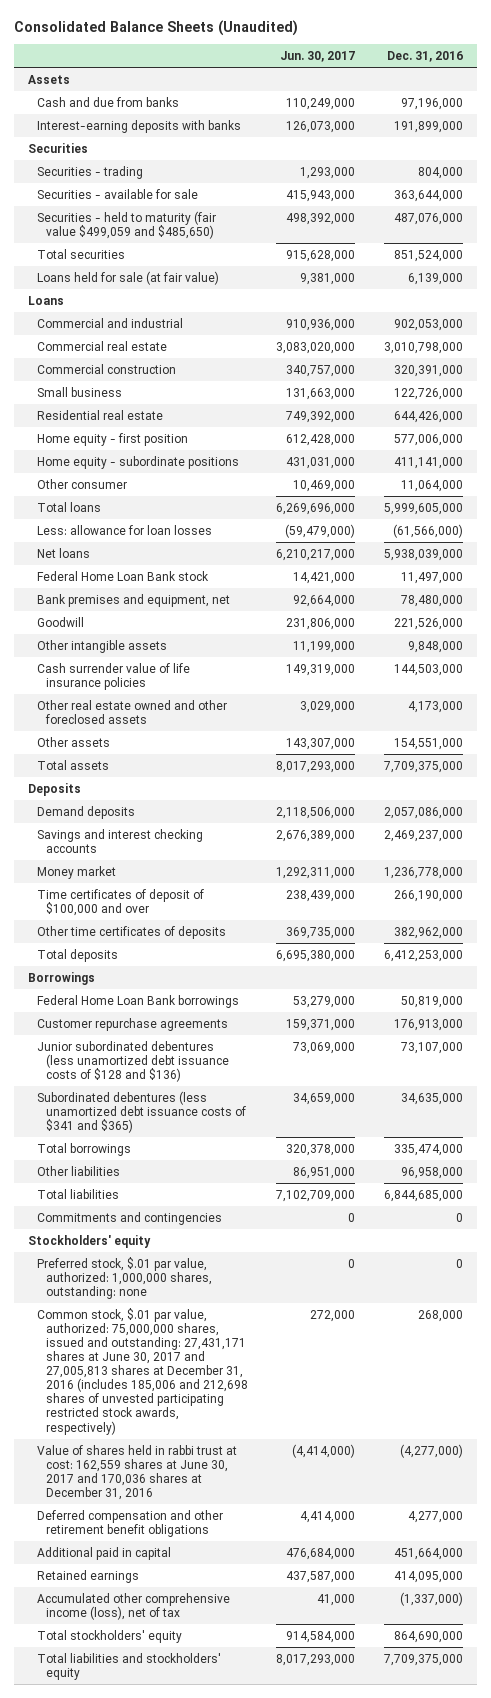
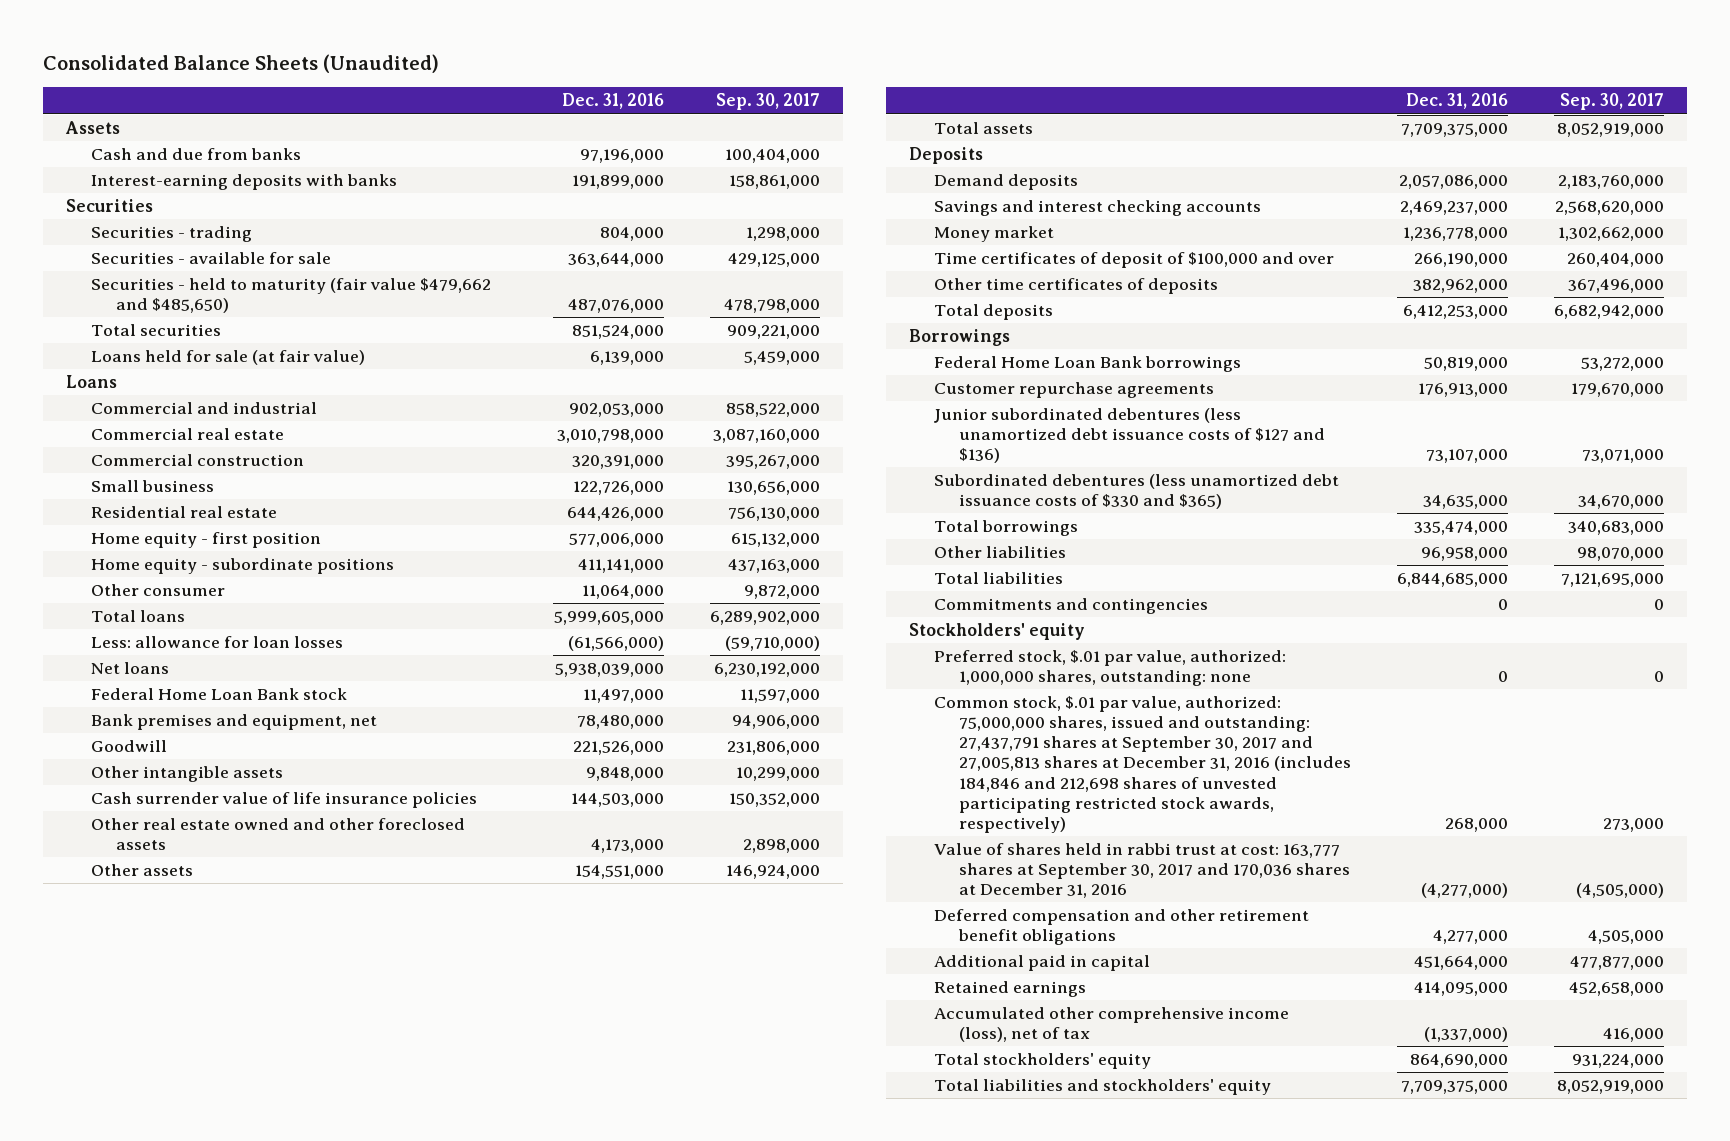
[280,51,356,63] Jun. 30, 2017 -> none
none -> [716,93,821,111] Sep. 30, 2017
[36,210,216,239] Securities - held to maturity (fair value $499,059 and $485,650) -> [90,278,491,314] Securities - held to maturity (fair value $479,662 and $485,650)
[36,1040,229,1082] Junior subordinated debentures (less unamortized debt issuance costs of $128 and $136) -> [934,408,1325,464] Junior subordinated debentures (less unamortized debt issuance costs of $127 and $136)
[36,1090,246,1133] Subordinated debentures (less unamortized debt issuance costs of $341 and $365) -> [934,474,1340,510] Subordinated debentures (less unamortized debt issuance costs of $330 and $365)
[36,1307,248,1435] Common stock, $.01 par value, authorized: 75,000,000 shares, issued and outstanding: 27,431,171 shares at June 30, 2017 and 27,005,813 shares at December 31, 2016 (includes 185,006 and 212,698 shares of unvested participating restricted stock awards, respectively) -> [934,696,1351,833] Common stock, $.01 par value, authorized: 75,000,000 shares, issued and outstanding: 27,437,791 shares at September 30, 2017 and 27,005,813 shares at December 31, 2016 (includes 184,846 and 212,698 shares of unvested participating restricted stock awards, respectively)
[36,1444,237,1501] Value of shares held in rabbi trust at cost: 162,559 shares at June 30, 2017 and 170,036 shares at December 31, 2016 -> [934,843,1350,899] Value of shares held in rabbi trust at cost: 163,777 shares at September 30, 2017 and 170,036 shares at December 31, 2016

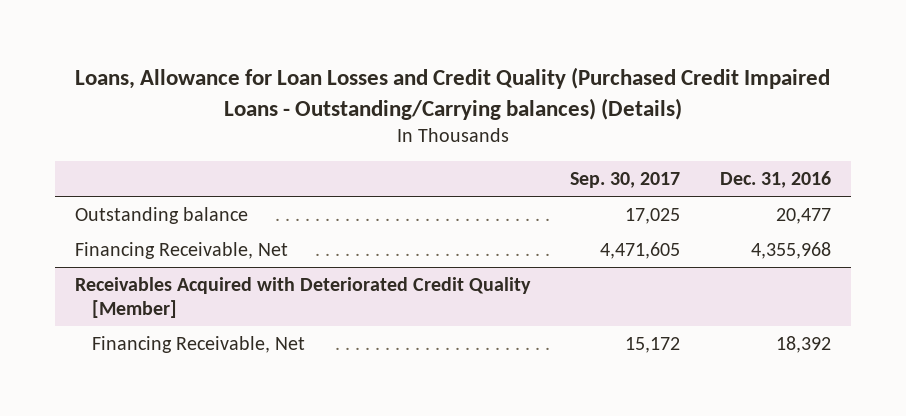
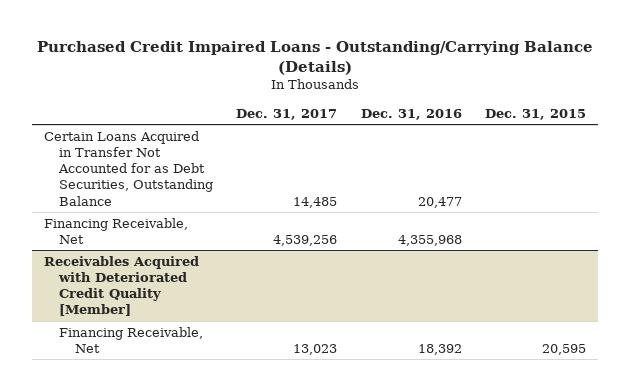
[75,67,831,120] Loans, Allowance for Loan Losses and Credit Quality (Purchased Credit Impaired Loans - Outstanding/Carrying balances) (Details) -> [36,40,593,75] Purchased Credit Impaired Loans - Outstanding/Carrying Balance (Details)
[570,172,681,189] Sep. 30, 2017 -> none
none -> [236,108,338,120] Dec. 31, 2017
none -> [485,108,587,120] Dec. 31, 2015
[75,206,249,224] Outstanding balance -> [43,130,214,206] Certain Loans Acquired in Transfer Not Accounted for as Debt Securities, Outstanding Balance

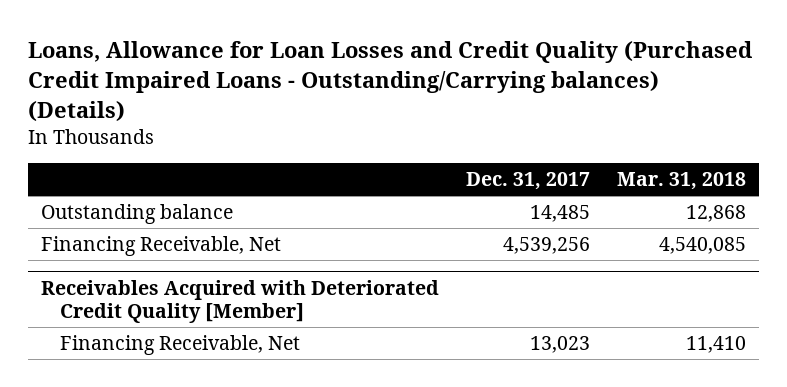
[36,40,593,75] Purchased Credit Impaired Loans - Outstanding/Carrying Balance (Details) -> [27,40,752,122] Loans, Allowance for Loan Losses and Credit Quality (Purchased Credit Impaired Loans - Outstanding/Carrying balances) (Details)
[360,108,462,120] Dec. 31, 2016 -> none
[485,108,587,120] Dec. 31, 2015 -> none
none -> [616,172,746,191] Mar. 31, 2018
[43,130,214,206] Certain Loans Acquired in Transfer Not Accounted for as Debt Securities, Outstanding Balance -> [41,204,234,225] Outstanding balance

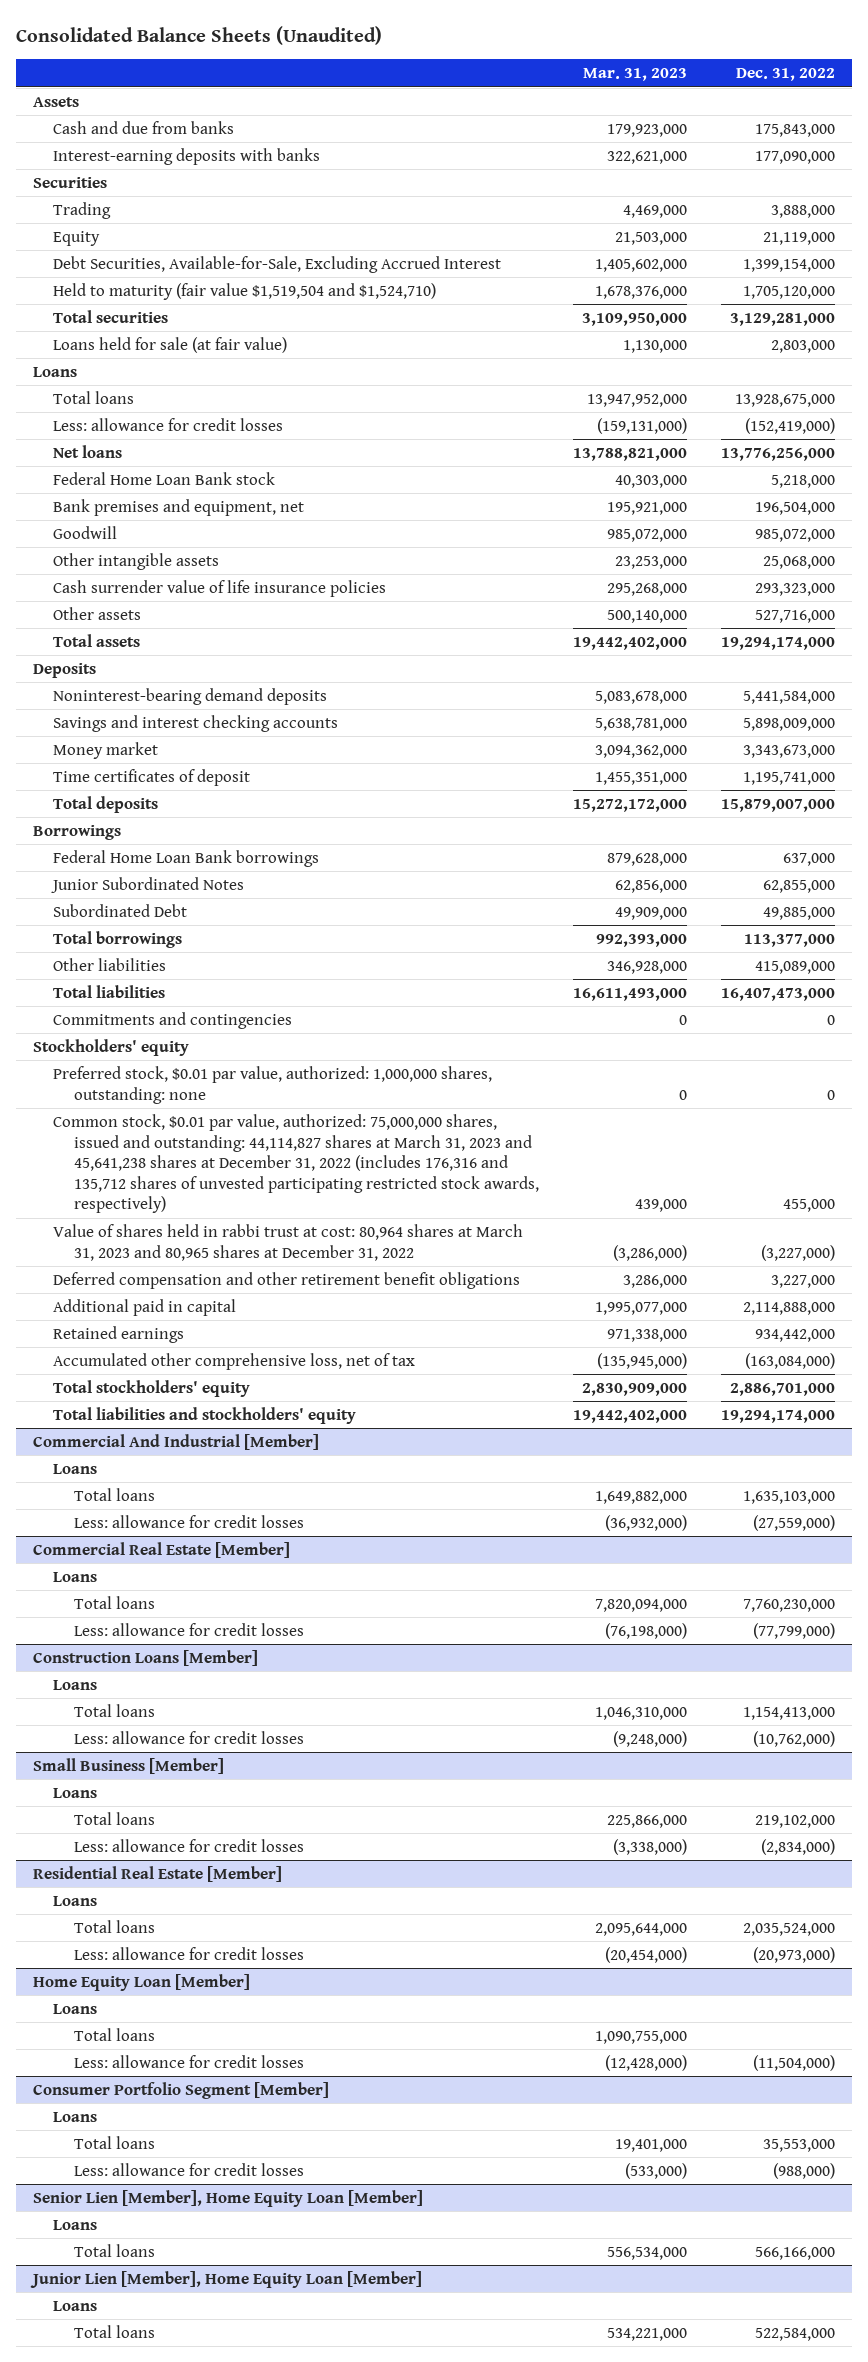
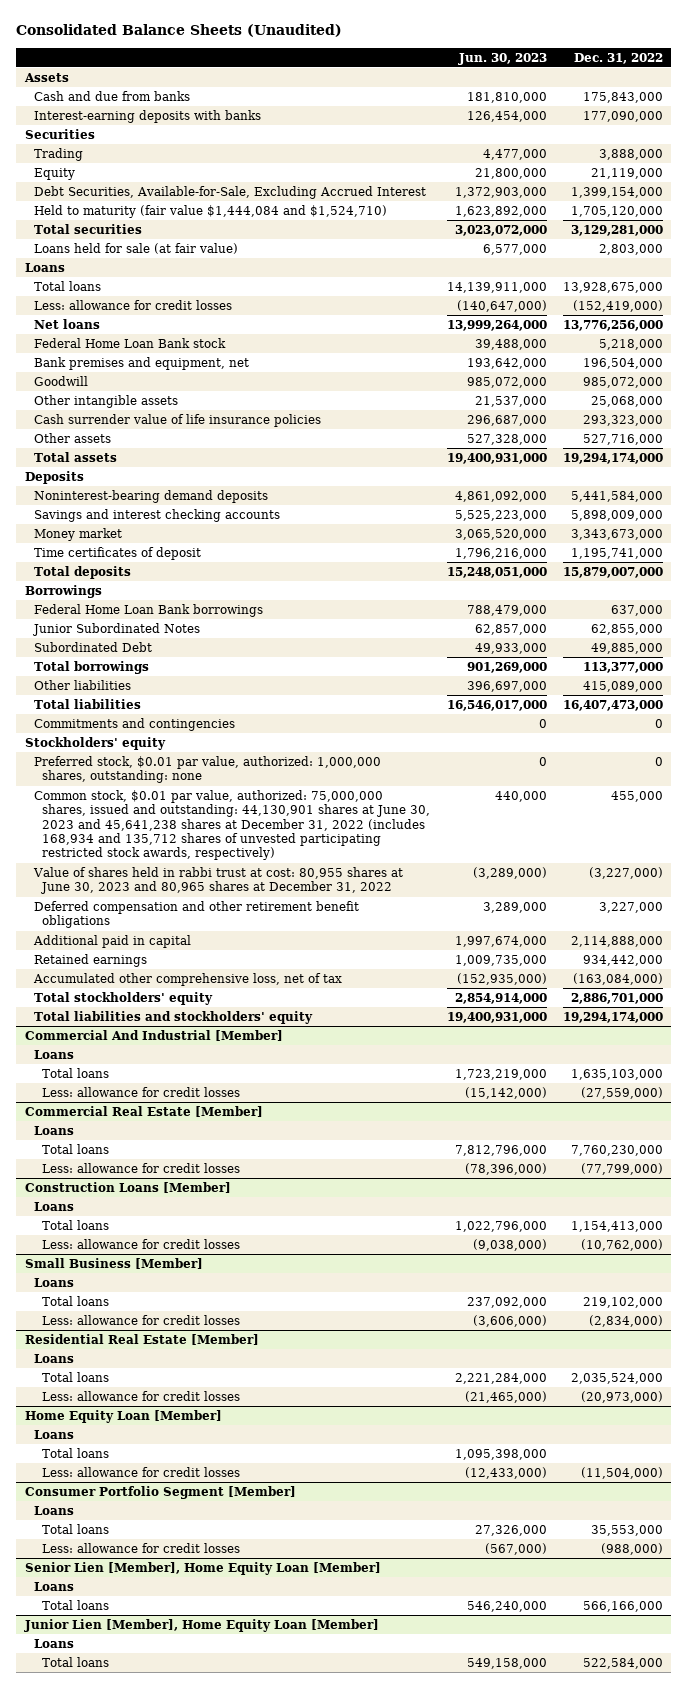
[583,68,688,82] Mar. 31, 2023 -> none
none -> [457,52,547,65] Jun. 30, 2023
[53,283,437,301] Held to maturity (fair value $1,519,504 and $1,524,710) -> [33,205,387,219] Held to maturity (fair value $1,444,084 and $1,524,710)
[53,1114,540,1214] Common stock, $0.01 par value, authorized: 75,000,000 shares, issued and outstanding: 44,114,827 shares at March 31, 2023 and 45,641,238 shares at December 31, 2022 (includes 176,316 and 135,712 shares of unvested participating restricted stock awards, respectively) -> [33,790,431,861] Common stock, $0.01 par value, authorized: 75,000,000 shares, issued and outstanding: 44,130,901 shares at June 30, 2023 and 45,641,238 shares at December 31, 2022 (includes 168,934 and 135,712 shares of unvested participating restricted stock awards, respectively)
[53,1224,524,1261] Value of shares held in rabbi trust at cost: 80,964 shares at March 31, 2023 and 80,965 shares at December 31, 2022 -> [32,867,403,895] Value of shares held in rabbi trust at cost: 80,955 shares at June 30, 2023 and 80,965 shares at December 31, 2022

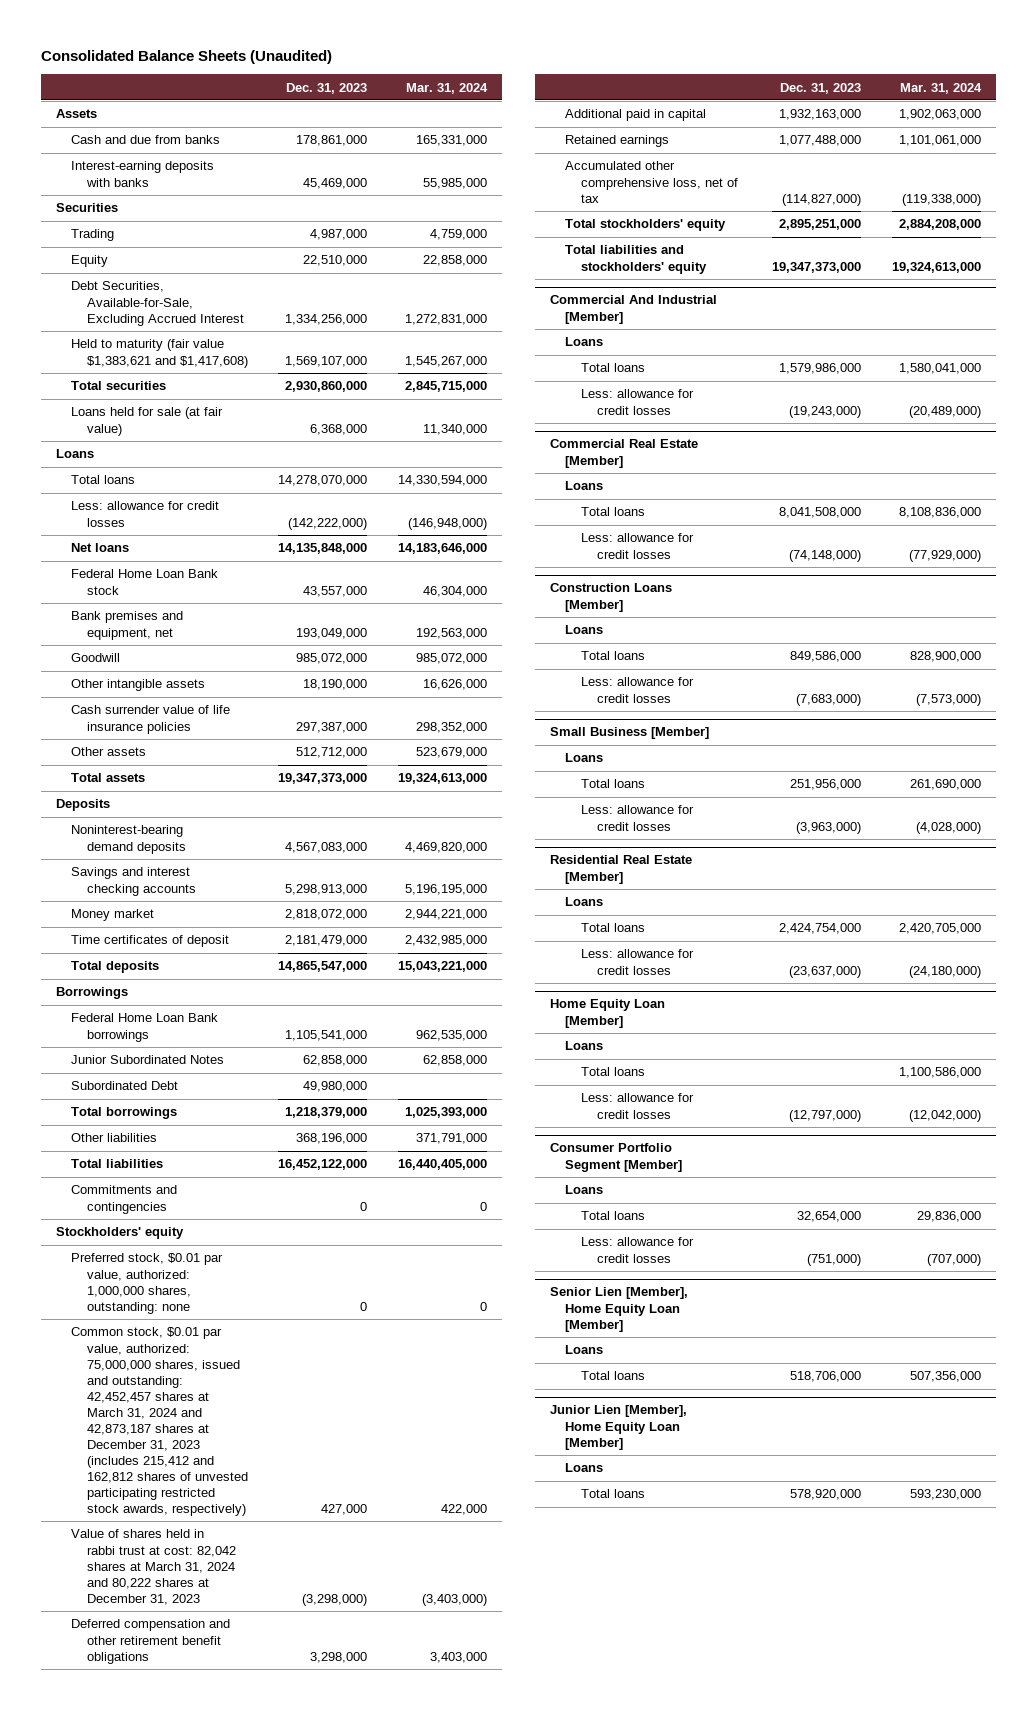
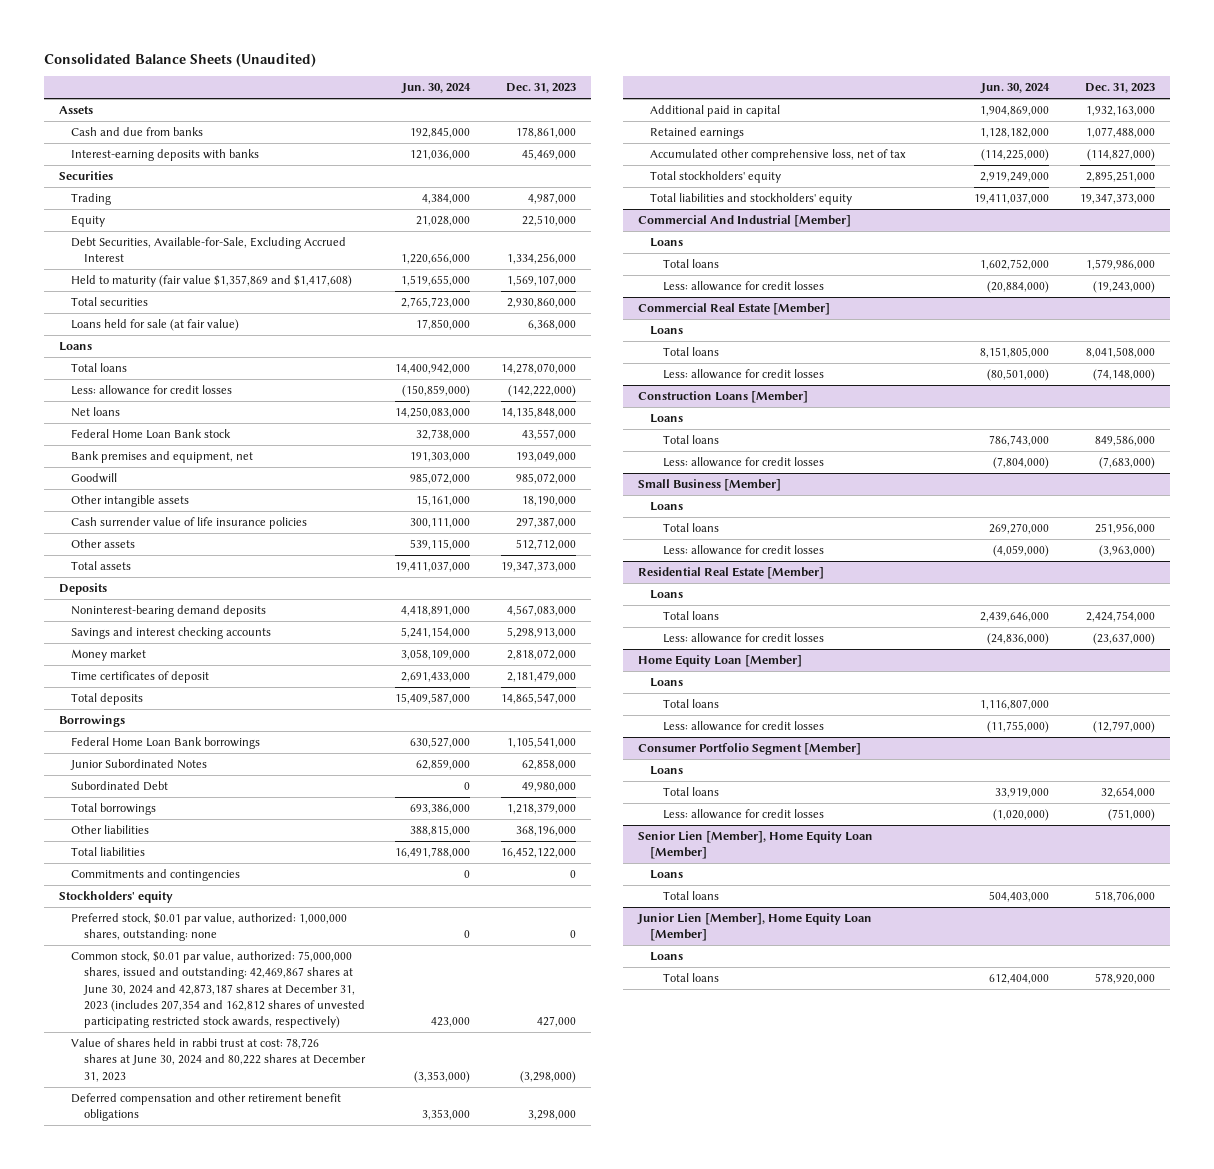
[405,82,488,94] Mar. 31, 2024 -> none
none -> [401,83,472,95] Jun. 30, 2024
[71,339,248,368] Held to maturity (fair value $1,383,621 and $1,417,608) -> [71,275,353,288] Held to maturity (fair value $1,357,869 and $1,417,608)
[71,1327,248,1516] Common stock, $0.01 par value, authorized: 75,000,000 shares, issued and outstanding: 42,452,457 shares at March 31, 2024 and 42,873,187 shares at December 31, 2023 (includes 215,412 and 162,812 shares of unvested participating restricted stock awards, respectively) -> [71,951,365,1029] Common stock, $0.01 par value, authorized: 75,000,000 shares, issued and outstanding: 42,469,867 shares at June 30, 2024 and 42,873,187 shares at December 31, 2023 (includes 207,354 and 162,812 shares of unvested participating restricted stock awards, respectively)
[71,1529,236,1605] Value of shares held in rabbi trust at cost: 82,042 shares at March 31, 2024 and 80,222 shares at December 31, 2023 -> [71,1038,366,1082] Value of shares held in rabbi trust at cost: 78,726 shares at June 30, 2024 and 80,222 shares at December 31, 2023

